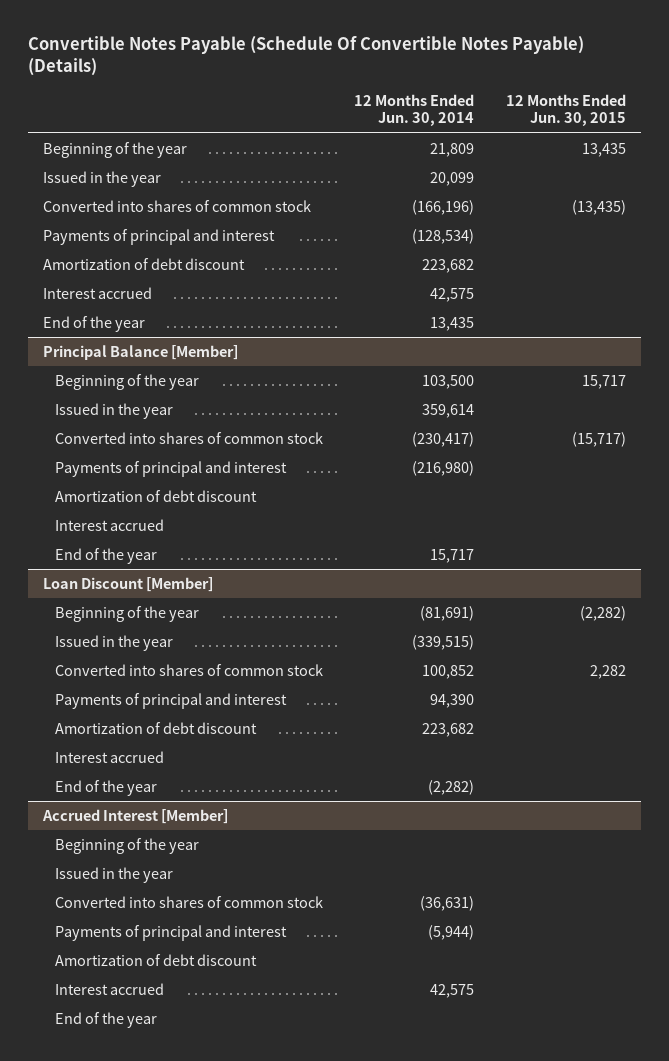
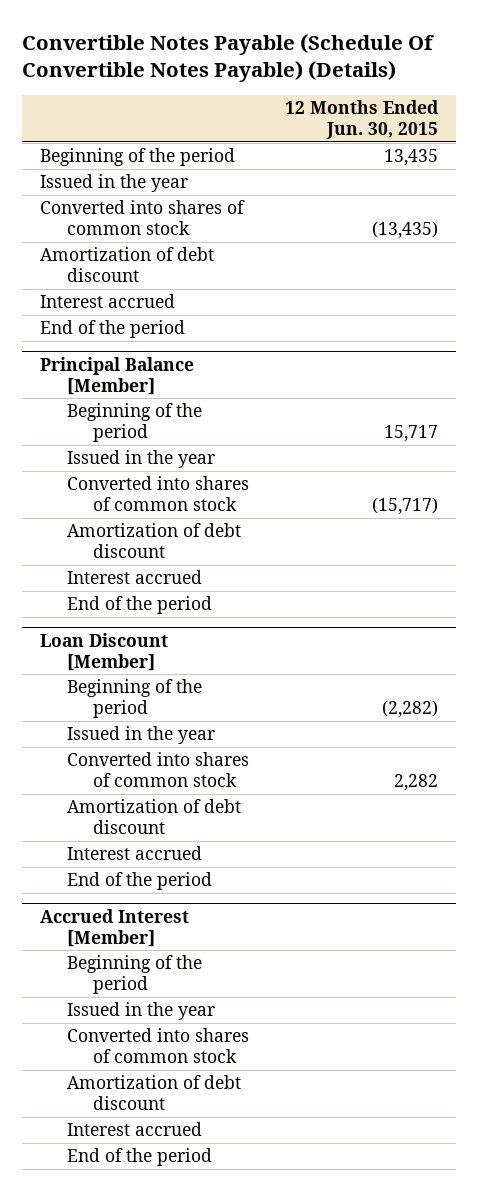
[354,94,475,127] 12 Months Ended Jun. 30, 2014 -> none
[43,141,188,158] Beginning of the year -> [40,148,236,167] Beginning of the period
[43,228,276,245] Payments of principal and interest -> none
[43,315,146,332] End of the year -> [40,320,186,339] End of the period
[54,373,199,390] Beginning of the year -> [66,403,202,443] Beginning of the period
[54,460,287,477] Payments of principal and interest -> none
[54,547,157,564] End of the year -> [66,596,212,615] End of the period
[54,605,199,622] Beginning of the year -> [66,679,202,719] Beginning of the period
[54,692,287,709] Payments of principal and interest -> none
[54,779,157,796] End of the year -> [66,872,212,891] End of the period
[54,837,199,854] Beginning of the year -> [66,955,202,995] Beginning of the period
[54,924,287,941] Payments of principal and interest -> none
[54,1011,157,1028] End of the year -> [66,1148,212,1167] End of the period

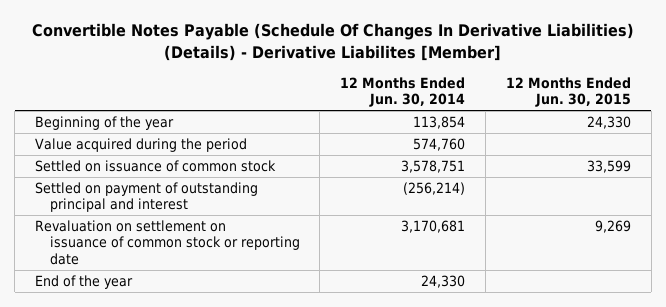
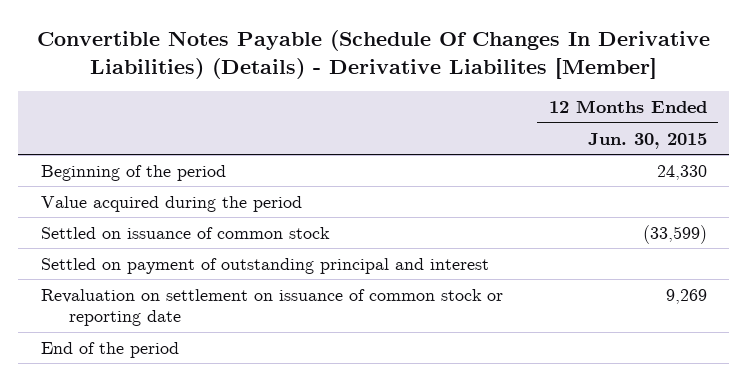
[340,77,466,108] 12 Months Ended Jun. 30, 2014 -> none
[35,116,175,131] Beginning of the year -> [41,164,227,181] Beginning of the period
[586,160,631,174] 33,599 -> [642,224,707,244] (33,599)
[35,275,134,290] End of the year -> [41,341,180,358] End of the period

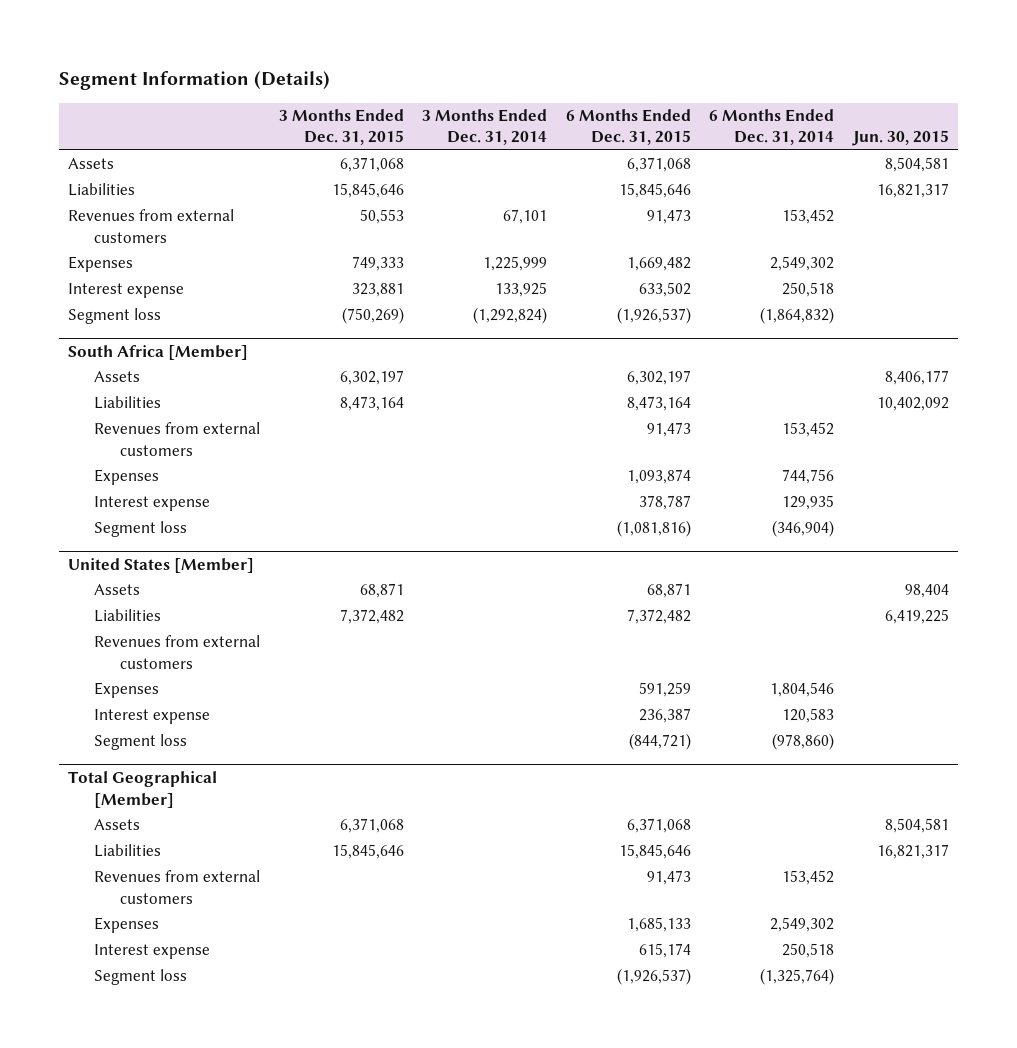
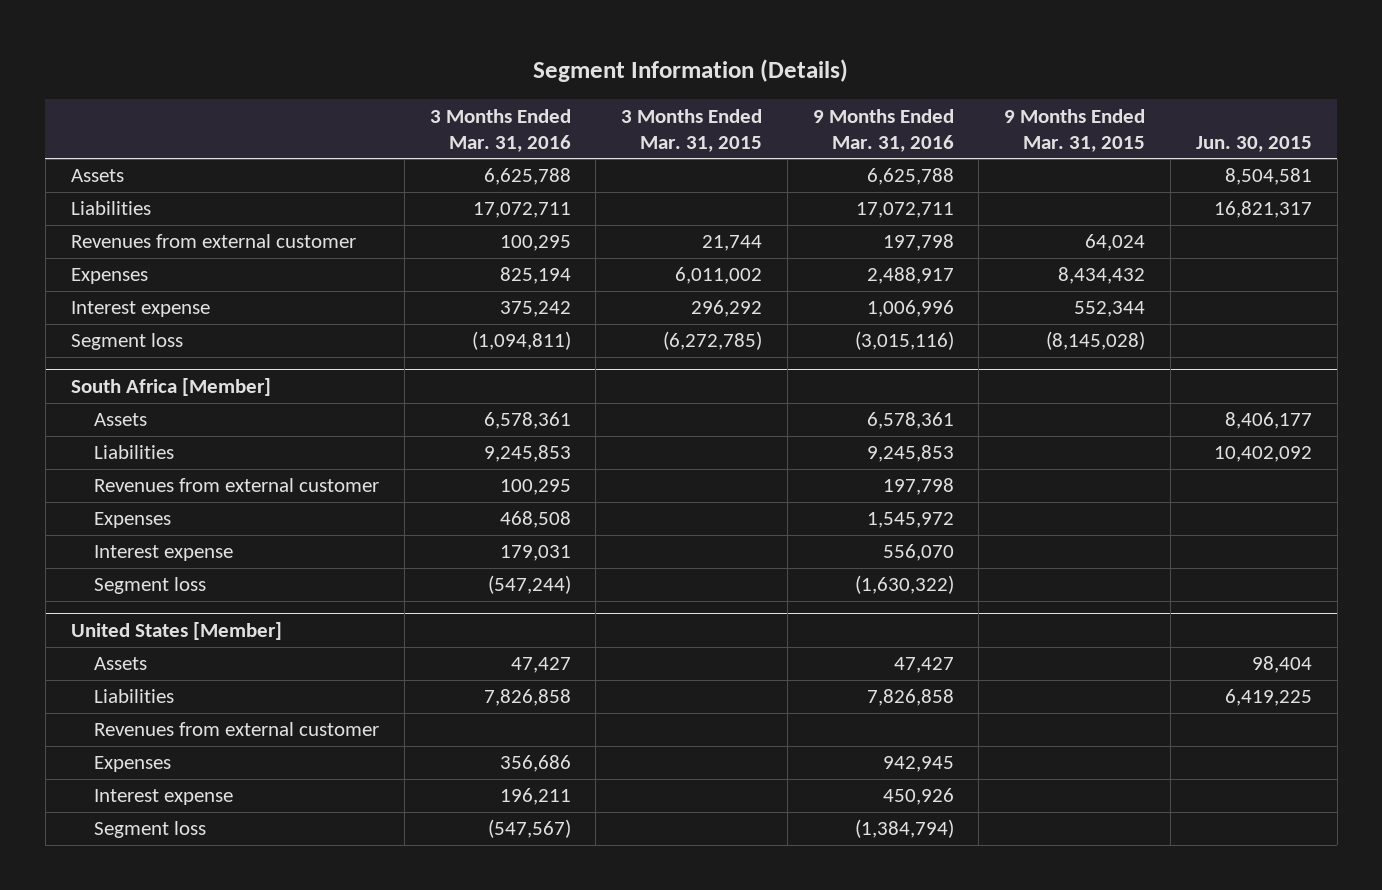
[278,108,404,146] 3 Months Ended Dec. 31, 2015 -> none
[422,108,548,146] 3 Months Ended Dec. 31, 2014 -> none
[565,108,691,146] 6 Months Ended Dec. 31, 2015 -> none
[709,108,835,146] 6 Months Ended Dec. 31, 2014 -> none
none -> [429,108,571,152] 3 Months Ended Mar. 31, 2016
none -> [621,108,763,152] 3 Months Ended Mar. 31, 2015
none -> [812,108,954,152] 9 Months Ended Mar. 31, 2016
none -> [1004,108,1146,152] 9 Months Ended Mar. 31, 2015
[68,209,235,243] Revenues from external customers -> [70,234,356,249] Revenues from external customer
[94,422,261,456] Revenues from external customers -> [94,478,380,493] Revenues from external customer
[94,635,261,669] Revenues from external customers -> [94,722,380,737] Revenues from external customer
[68,771,218,808] Total Geographical [Member] -> none
[94,819,141,831] Assets -> none
[94,844,162,858] Liabilities -> none
[94,870,261,904] Revenues from external customers -> none
[94,917,160,934] Expenses -> none
[94,944,211,960] Interest expense -> none
[94,969,188,986] Segment loss -> none

